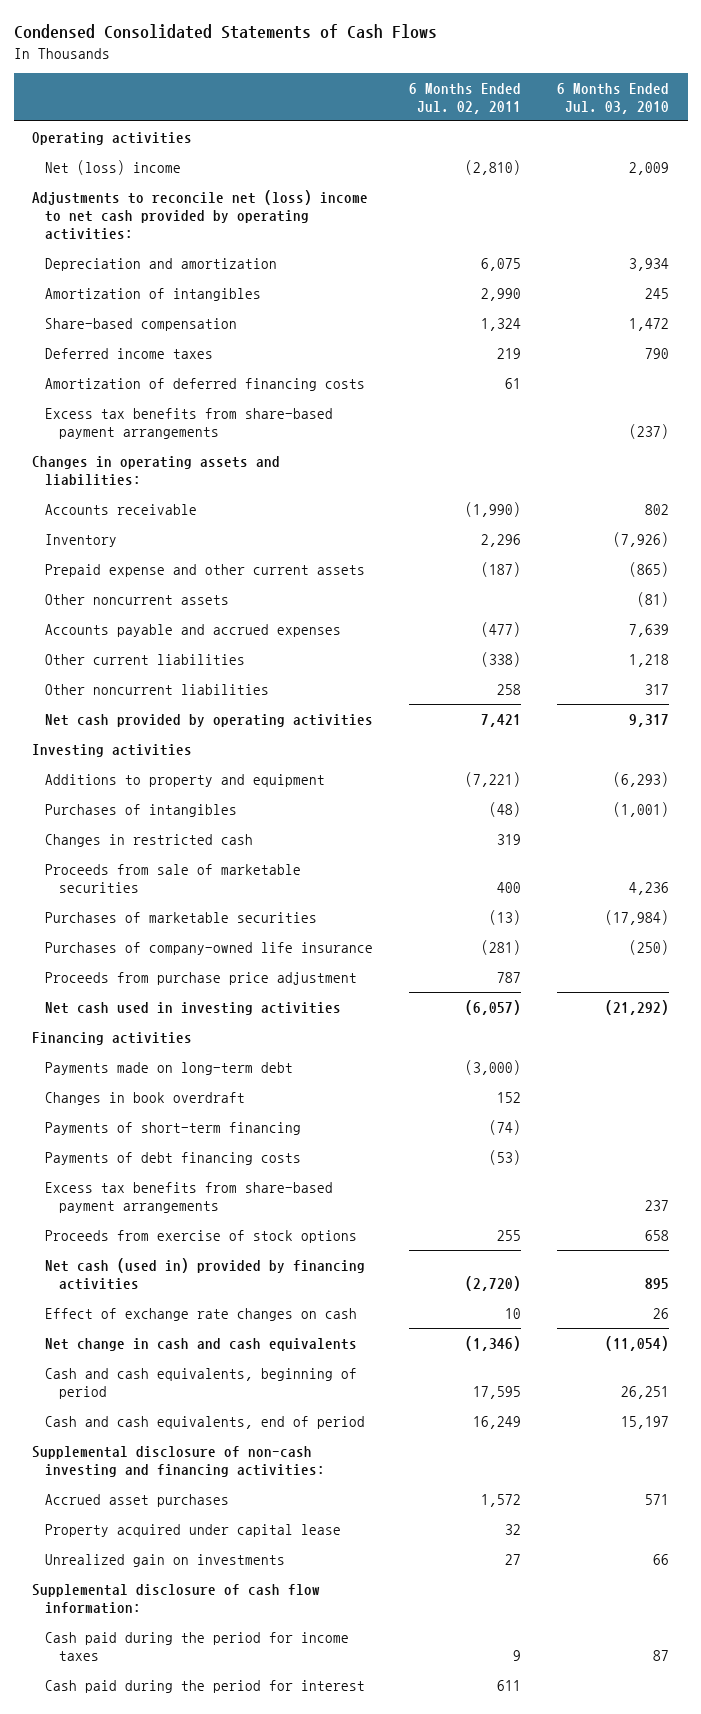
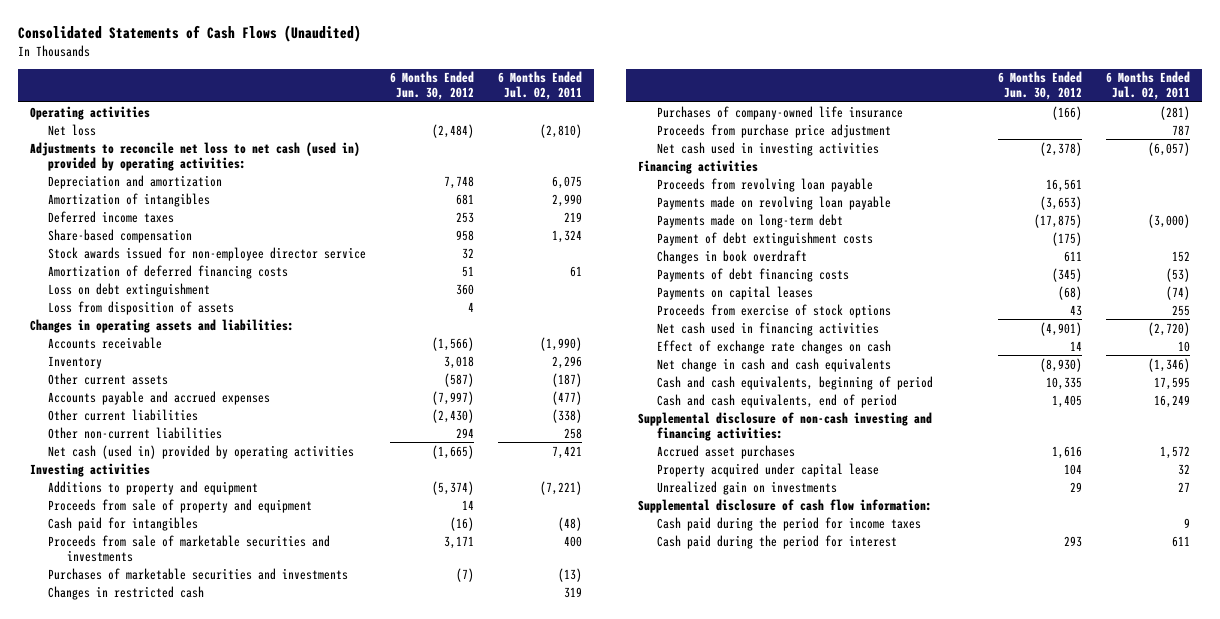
[13,24,437,40] Condensed Consolidated Statements of Cash Flows -> [18,25,362,43] Consolidated Statements of Cash Flows (Unaudited)
[557,82,670,114] 6 Months Ended Jul. 03, 2010 -> none
none -> [390,71,475,101] 6 Months Ended Jun. 30, 2012
[45,159,182,175] Net (loss) income -> [48,123,97,136] Net loss
[31,189,368,240] Adjustments to reconcile net (loss) income to net cash provided by operating activities: -> [30,141,361,171] Adjustments to reconcile net loss to net cash (used in) provided by operating activities:
[45,317,238,331] Share-based compensation -> [48,228,193,243] Share-based compensation
none -> [48,246,367,261] Stock awards issued for non-employee director service
[45,407,334,439] Excess tax benefits from share-based payment arrangements -> none
none -> [48,282,211,297] Loss on debt extinguishment
none -> [48,300,235,315] Loss from disposition of assets
[45,593,230,605] Other noncurrent assets -> none
[45,563,366,577] Prepaid expense and other current assets -> [48,372,169,385] Other current assets
[45,683,270,695] Other noncurrent liabilities -> [48,426,223,439] Other non-current liabilities
[45,713,374,727] Net cash provided by operating activities -> [48,444,355,459] Net cash (used in) provided by operating activities
none -> [48,498,313,513] Proceeds from sale of property and equipment
[45,803,238,817] Purchases of intangibles -> [48,516,199,531] Cash paid for intangibles
none -> [48,534,331,562] Proceeds from sale of marketable securities and investments
none -> [48,567,349,580] Purchases of marketable securities and investments
[45,863,302,893] Proceeds from sale of marketable securities -> none
[45,911,318,923] Purchases of marketable securities -> none
none -> [656,177,873,192] Proceeds from revolving loan payable
none -> [656,195,891,210] Payments made on revolving loan payable
none -> [656,231,873,246] Payment of debt extinguishment costs
[45,1121,302,1135] Payments of short-term financing -> none
[45,1181,334,1213] Excess tax benefits from share-based payment arrangements -> none
none -> [656,285,813,300] Payments on capital leases
[45,1257,366,1290] Net cash (used in) provided by financing activities -> [656,321,879,336] Net cash used in financing activities

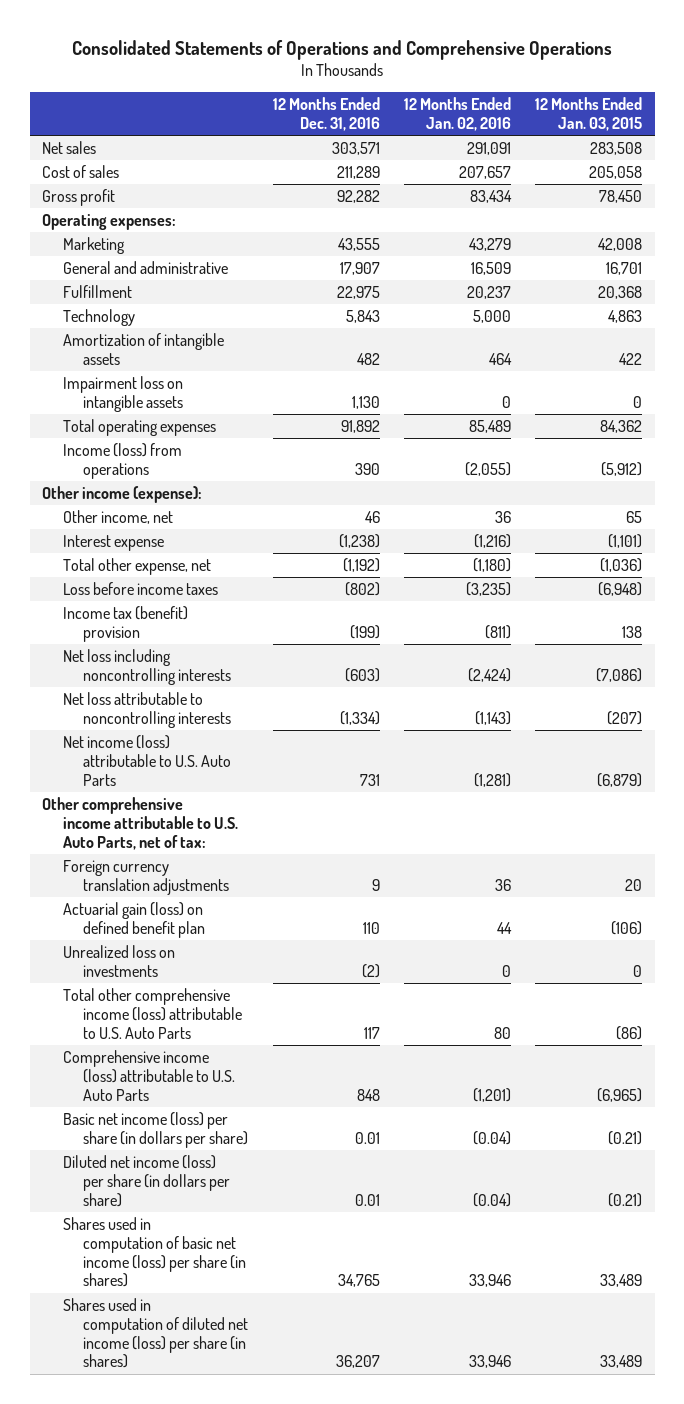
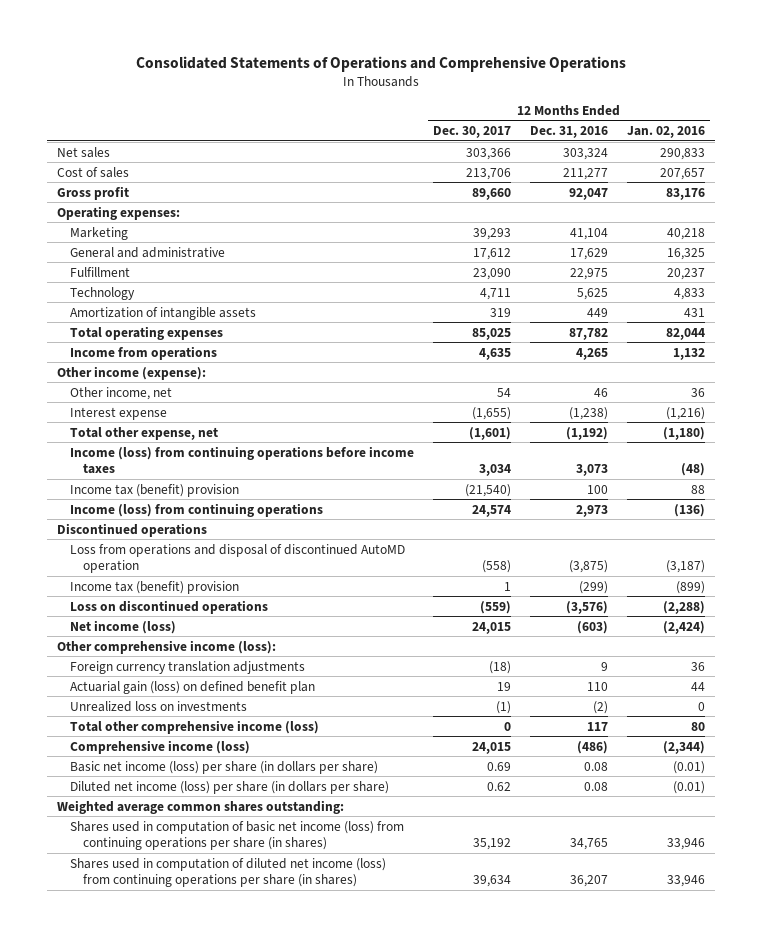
[535,97,643,132] 12 Months Ended Jan. 03, 2015 -> none
none -> [432,126,511,139] Dec. 30, 2017
[331,141,380,155] 303,571 -> [563,147,609,160] 303,324
[466,141,511,155] 291,091 -> [660,147,706,160] 290,833
[336,165,380,179] 211,289 -> [563,167,609,180] 211,277
[336,189,380,203] 92,282 -> [569,187,609,200] 92,047
[469,189,512,203] 83,434 -> [666,187,706,200] 83,176
[337,237,380,251] 43,555 -> [570,227,609,240] 41,104
[468,237,511,251] 43,279 -> [667,227,706,240] 40,218
[339,261,380,275] 17,907 -> [570,247,609,260] 17,629
[470,261,511,275] 16,509 -> [667,247,706,260] 16,325
[62,375,184,412] Impairment loss on intangible assets -> none
[345,309,380,323] 5,843 -> [577,287,609,300] 5,625
[472,309,511,323] 5,000 -> [674,287,706,300] 4,833
[356,352,380,365] 482 -> [587,307,609,317] 449
[488,352,512,365] 464 -> [684,307,706,317] 431
[340,419,380,433] 91,892 -> [569,327,609,340] 87,782
[468,419,511,433] 85,489 -> [666,327,706,340] 82,044
[62,442,182,479] Income (loss) from operations -> [69,345,217,360] Income from operations
[354,462,380,475] 390 -> [576,347,609,360] 4,265
[464,461,511,476] (2,055) -> [673,347,706,360] 1,132
[62,648,232,685] Net loss including noncontrolling interests -> none
[62,691,232,728] Net loss attributable to noncontrolling interests -> none
[62,581,218,595] Loss before income taxes -> [69,445,414,475] Income (loss) from continuing operations before income taxes
[344,581,380,596] (802) -> [576,464,609,477] 3,073
[465,581,511,596] (3,235) -> [681,463,706,477] (48)
[349,624,380,639] (199) -> [587,484,609,494] 100
[484,624,511,639] (811) -> [691,484,706,494] 88
none -> [69,502,323,517] Income (loss) from continuing operations
none -> [56,522,207,537] Discontinued operations
none -> [69,543,405,574] Loss from operations and disposal of discontinued AutoMD operation
none -> [69,580,239,594] Income tax (benefit) provision
none -> [69,599,268,614] Loss on discontinued operations
[62,734,232,786] Net income (loss) attributable to U.S. Auto Parts -> [69,619,176,634] Net income (loss)
[359,773,380,786] 731 -> [577,620,609,634] (603)
[473,772,511,787] (1,281) -> [663,620,706,634] (2,424)
[41,796,238,850] Other comprehensive income attributable to U.S. Auto Parts, net of tax: -> [56,639,276,654] Other comprehensive income (loss):
[62,987,243,1039] Total other comprehensive income (loss) attributable to U.S. Auto Parts -> [69,719,319,734] Total other comprehensive income (loss)
[62,1049,236,1101] Comprehensive income (loss) attributable to U.S. Auto Parts -> [69,739,250,754] Comprehensive income (loss)
[356,1088,380,1101] 848 -> [577,740,609,754] (486)
[472,1087,511,1102] (1,201) -> [663,740,706,754] (2,344)
[354,1131,380,1144] 0.01 -> [584,761,609,771] 0.08
[472,1130,511,1145] (0.04) -> [673,760,706,774] (0.01)
[354,1193,380,1206] 0.01 -> [584,781,609,791] 0.08
[472,1192,511,1207] (0.04) -> [673,780,706,794] (0.01)
none -> [56,799,344,814] Weighted average common shares outstanding:
[62,1216,247,1288] Shares used in computation of basic net income (loss) per share (in shares) -> [69,820,404,851] Shares used in computation of basic net income (loss) from continuing operations per share (in shares)
[62,1297,249,1369] Shares used in computation of diluted net income (loss) per share (in shares) -> [69,857,386,888] Shares used in computation of diluted net income (loss) from continuing operations per share (in shares)

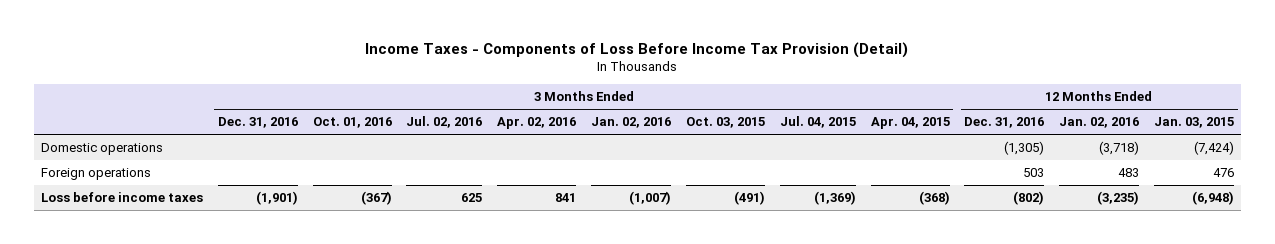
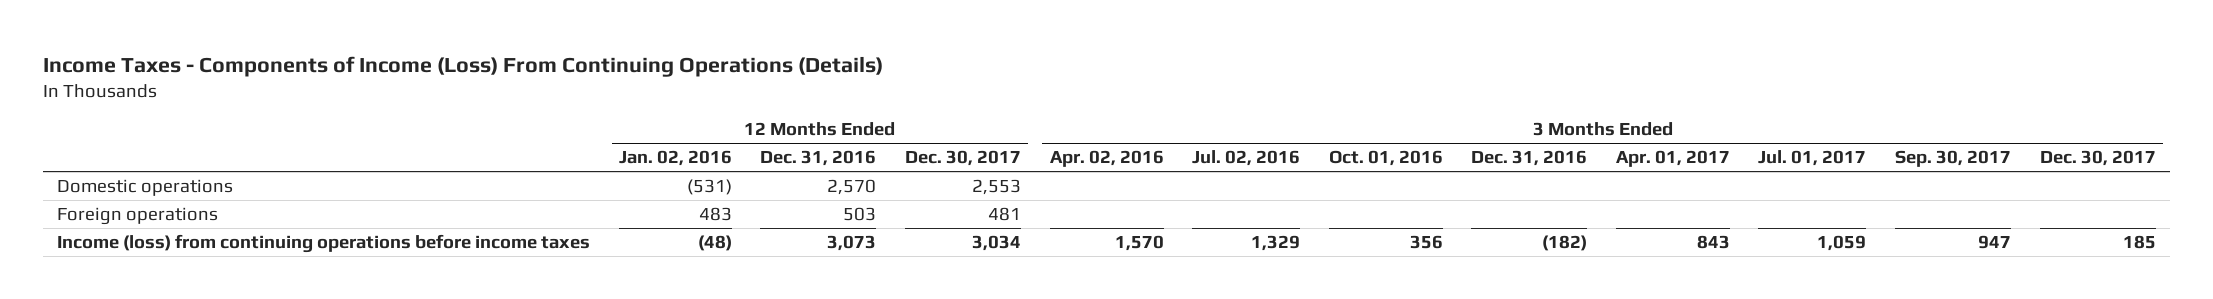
[365,41,909,58] Income Taxes - Components of Loss Before Income Tax Provision (Detail) -> [42,55,883,77] Income Taxes - Components of Income (Loss) From Continuing Operations (Details)
[591,117,672,129] Jan. 02, 2016 -> none
[685,117,765,129] Oct. 03, 2015 -> none
[779,116,856,129] Jul. 04, 2015 -> none
[870,117,950,130] Apr. 04, 2015 -> none
[1153,117,1234,129] Jan. 03, 2015 -> none
none -> [904,150,1021,167] Dec. 30, 2017
none -> [1615,150,1730,168] Apr. 01, 2017
none -> [1758,150,1867,167] Jul. 01, 2017
none -> [1895,150,2012,168] Sep. 30, 2017
none -> [2039,150,2156,167] Dec. 30, 2017
[1004,141,1045,156] (1,305) -> [827,179,877,196] 2,570
[1099,141,1140,156] (3,718) -> [686,179,732,196] (531)
[40,192,203,203] Loss before income taxes -> [57,234,591,254] Income (loss) from continuing operations before income taxes
[255,191,298,206] (1,901) -> [1542,235,1588,252] (182)
[360,191,392,206] (367) -> [1409,235,1443,250] 356
[461,193,483,203] 625 -> [1251,235,1301,252] 1,329
[555,193,577,203] 841 -> [1114,235,1164,252] 1,570
[1013,191,1045,206] (802) -> [827,235,877,252] 3,073
[1097,191,1140,206] (3,235) -> [697,235,732,252] (48)

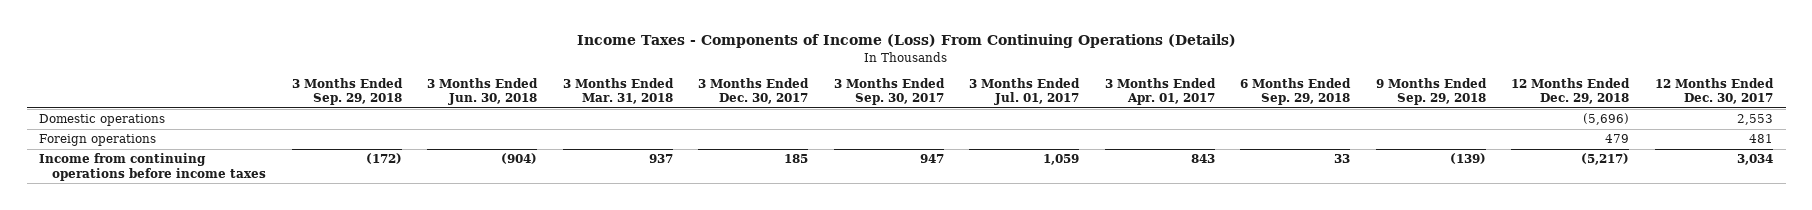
[618,150,732,167] Jan. 02, 2016 -> none
[760,150,877,167] Dec. 31, 2016 -> none
[1049,150,1164,168] Apr. 02, 2016 -> none
[1192,150,1301,167] Jul. 02, 2016 -> none
[1328,150,1443,167] Oct. 01, 2016 -> none
[1471,150,1588,167] Dec. 31, 2016 -> none
none -> [291,77,403,106] 3 Months Ended Sep. 29, 2018
none -> [427,77,539,106] 3 Months Ended Jun. 30, 2018
none -> [562,77,674,105] 3 Months Ended Mar. 31, 2018
none -> [1240,77,1352,106] 6 Months Ended Sep. 29, 2018
none -> [1375,77,1487,106] 9 Months Ended Sep. 29, 2018
none -> [1511,77,1631,105] 12 Months Ended Dec. 29, 2018
[57,234,591,254] Income (loss) from continuing operations before income taxes -> [39,153,267,181] Income from continuing operations before income taxes

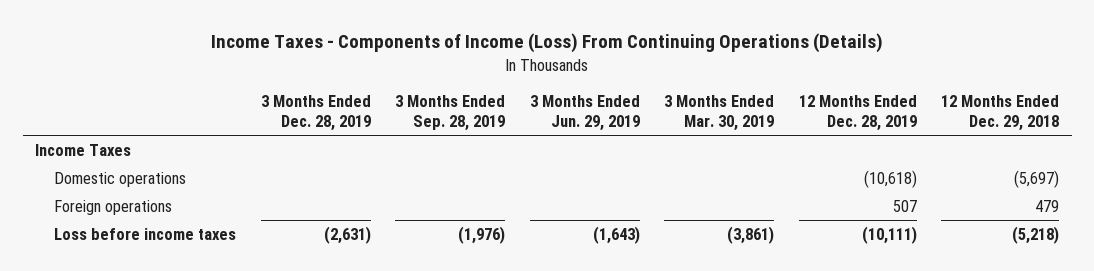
[291,77,403,106] 3 Months Ended Sep. 29, 2018 -> none
[427,77,539,106] 3 Months Ended Jun. 30, 2018 -> none
[562,77,674,105] 3 Months Ended Mar. 31, 2018 -> none
[698,77,810,105] 3 Months Ended Dec. 30, 2017 -> none
[833,77,945,106] 3 Months Ended Sep. 30, 2017 -> none
[969,77,1081,106] 3 Months Ended Jul. 01, 2017 -> none
[1104,77,1216,106] 3 Months Ended Apr. 01, 2017 -> none
[1240,77,1352,106] 6 Months Ended Sep. 29, 2018 -> none
[1375,77,1487,106] 9 Months Ended Sep. 29, 2018 -> none
[1654,77,1774,105] 12 Months Ended Dec. 30, 2017 -> none
none -> [260,94,371,131] 3 Months Ended Dec. 28, 2019
none -> [395,94,506,131] 3 Months Ended Sep. 28, 2019
none -> [529,94,640,131] 3 Months Ended Jun. 29, 2019
none -> [664,94,775,131] 3 Months Ended Mar. 30, 2019
none -> [798,94,917,131] 12 Months Ended Dec. 28, 2019
none -> [34,143,131,156] Income Taxes
[1583,113,1630,126] (5,696) -> [1014,169,1060,188] (5,697)
[39,153,267,181] Income from continuing operations before income taxes -> [54,227,237,240] Loss before income taxes
[1581,153,1630,166] (5,217) -> [1012,225,1060,244] (5,218)

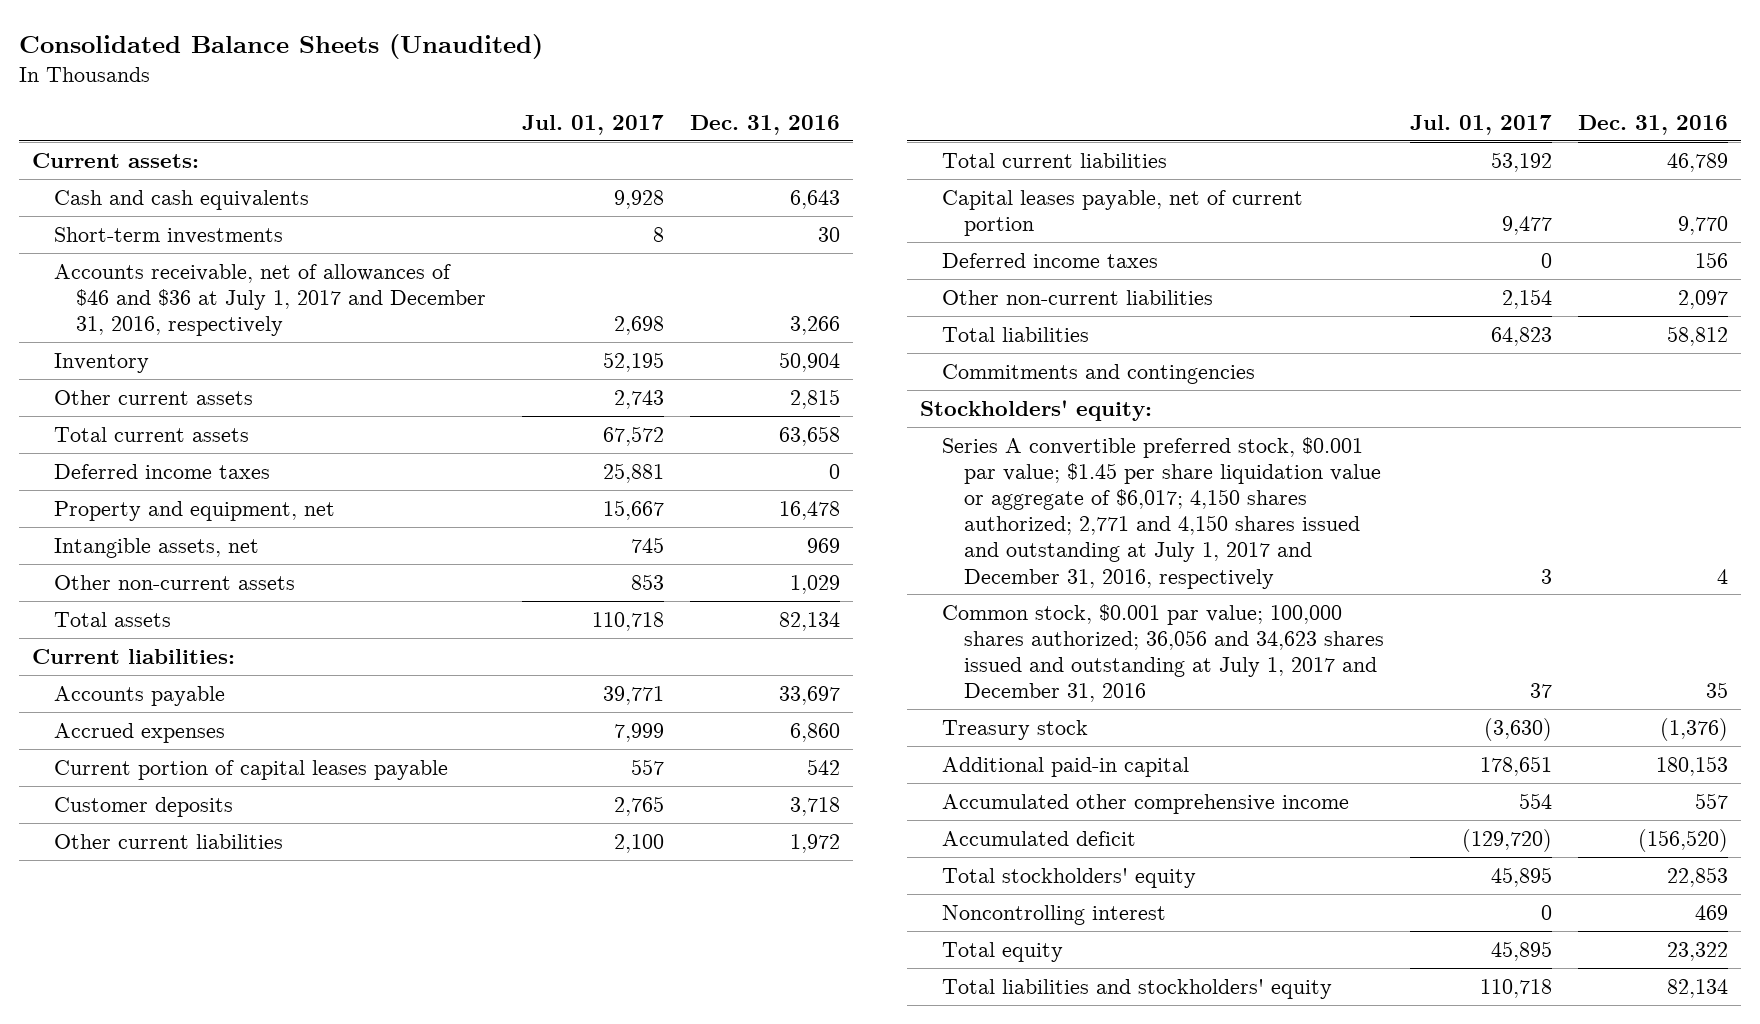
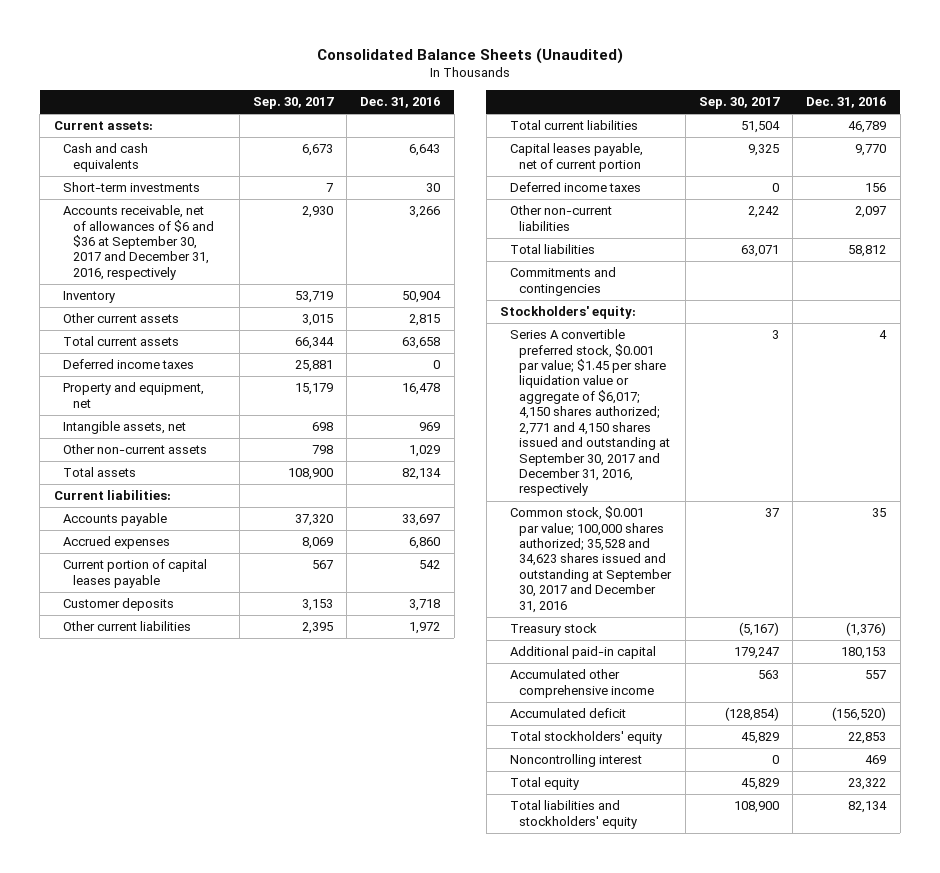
[522,114,665,135] Jul. 01, 2017 -> none
none -> [252,97,334,110] Sep. 30, 2017
[54,263,487,337] Accounts receivable, net of allowances of $46 and $36 at July 1, 2017 and December 31, 2016, respectively -> [63,205,215,280] Accounts receivable, net of allowances of $6 and $36 at September 30, 2017 and December 31, 2016, respectively
[942,436,1382,589] Series A convertible preferred stock, $0.001 par value; $1.45 per share liquidation value or aggregate of $6,017; 4,150 shares authorized; 2,771 and 4,150 shares issued and outstanding at July 1, 2017 and December 31, 2016, respectively -> [509,329,671,497] Series A convertible preferred stock, $0.001 par value; $1.45 per share liquidation value or aggregate of $6,017; 4,150 shares authorized; 2,771 and 4,150 shares issued and outstanding at September 30, 2017 and December 31, 2016, respectively
[942,603,1385,703] Common stock, $0.001 par value; 100,000 shares authorized; 36,056 and 34,623 shares issued and outstanding at July 1, 2017 and December 31, 2016 -> [509,506,673,613] Common stock, $0.001 par value; 100,000 shares authorized; 35,528 and 34,623 shares issued and outstanding at September 30, 2017 and December 31, 2016

